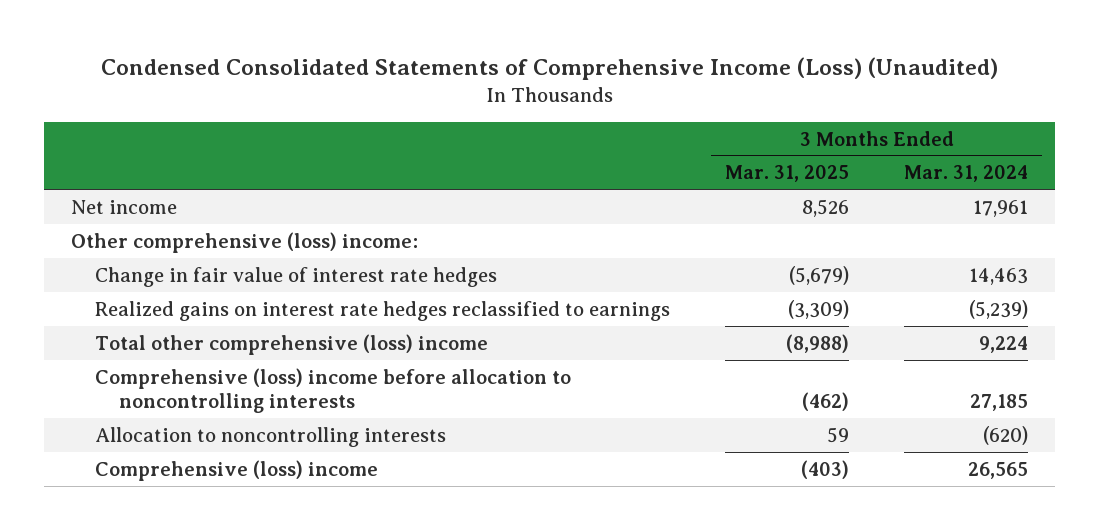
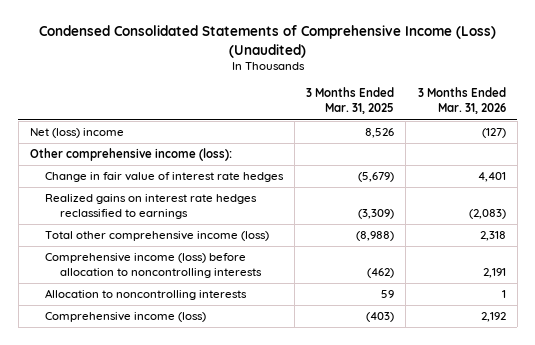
[903,165,1028,183] Mar. 31, 2024 -> none
none -> [417,87,506,115] 3 Months Ended Mar. 31, 2026
[71,199,178,214] Net income -> [29,128,124,139] Net (loss) income
[71,231,419,253] Other comprehensive (loss) income: -> [29,148,232,162] Other comprehensive income (loss):
[95,333,489,355] Total other comprehensive (loss) income -> [44,231,269,242] Total other comprehensive income (loss)
[95,367,572,414] Comprehensive (loss) income before allocation to noncontrolling interests -> [44,253,262,279] Comprehensive income (loss) before allocation to noncontrolling interests
[95,459,379,481] Comprehensive (loss) income -> [44,312,206,323] Comprehensive income (loss)

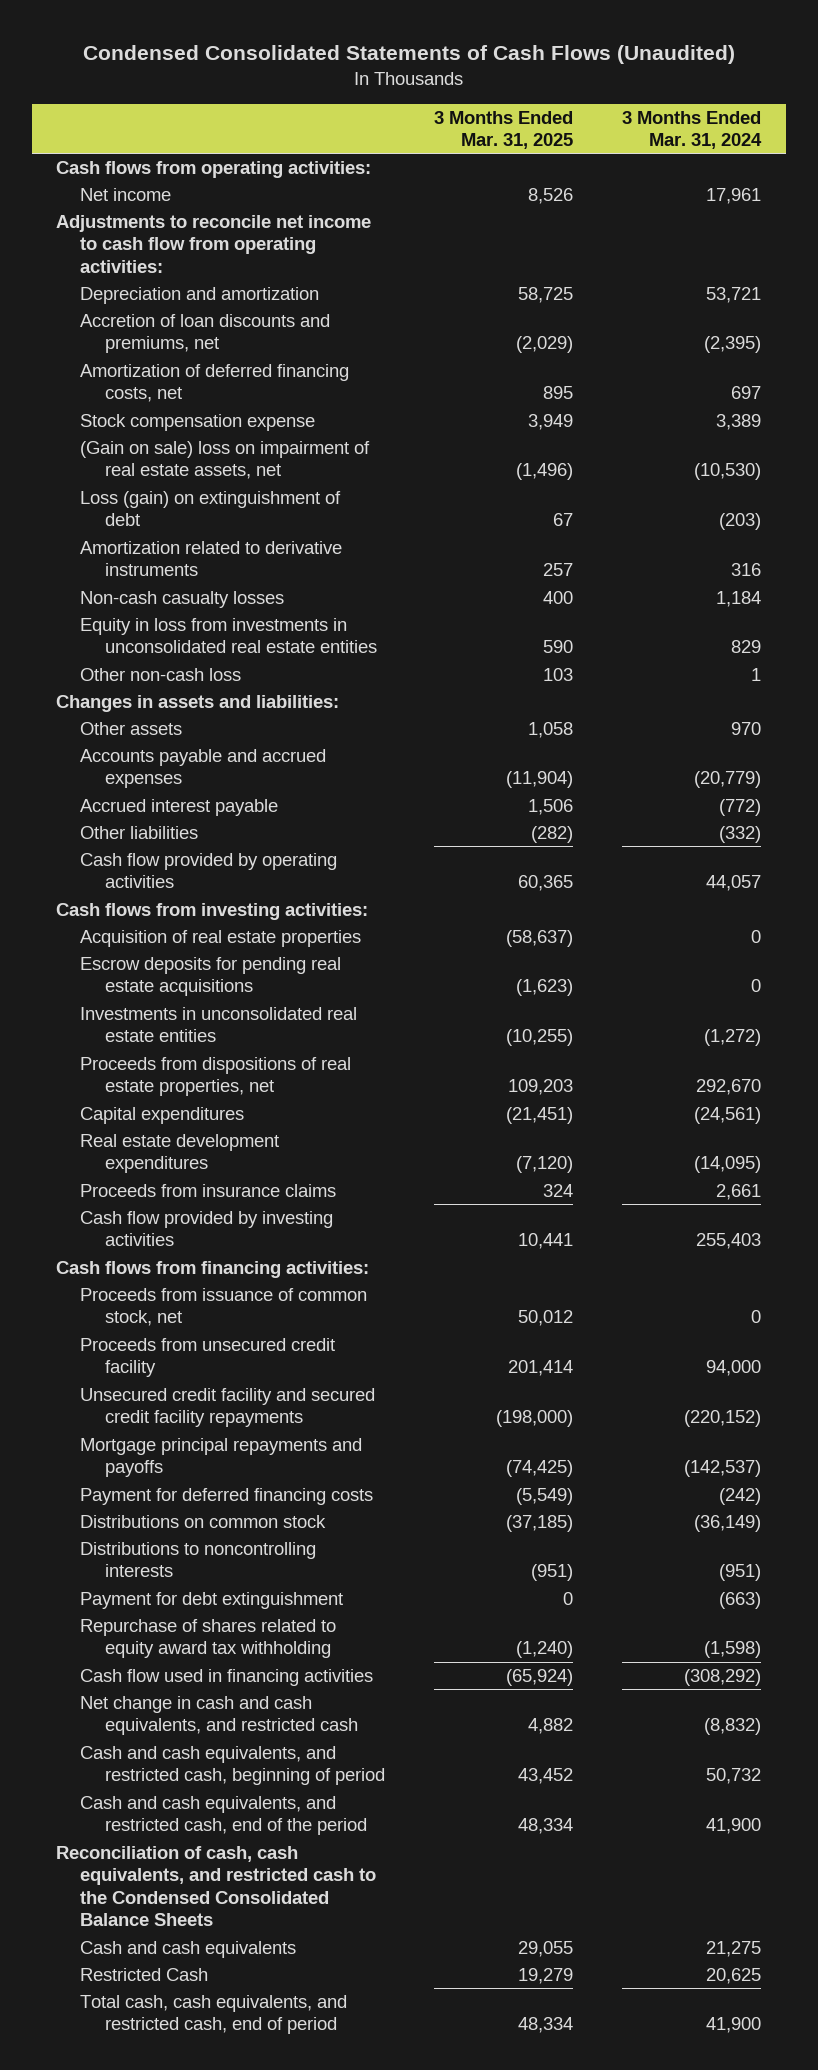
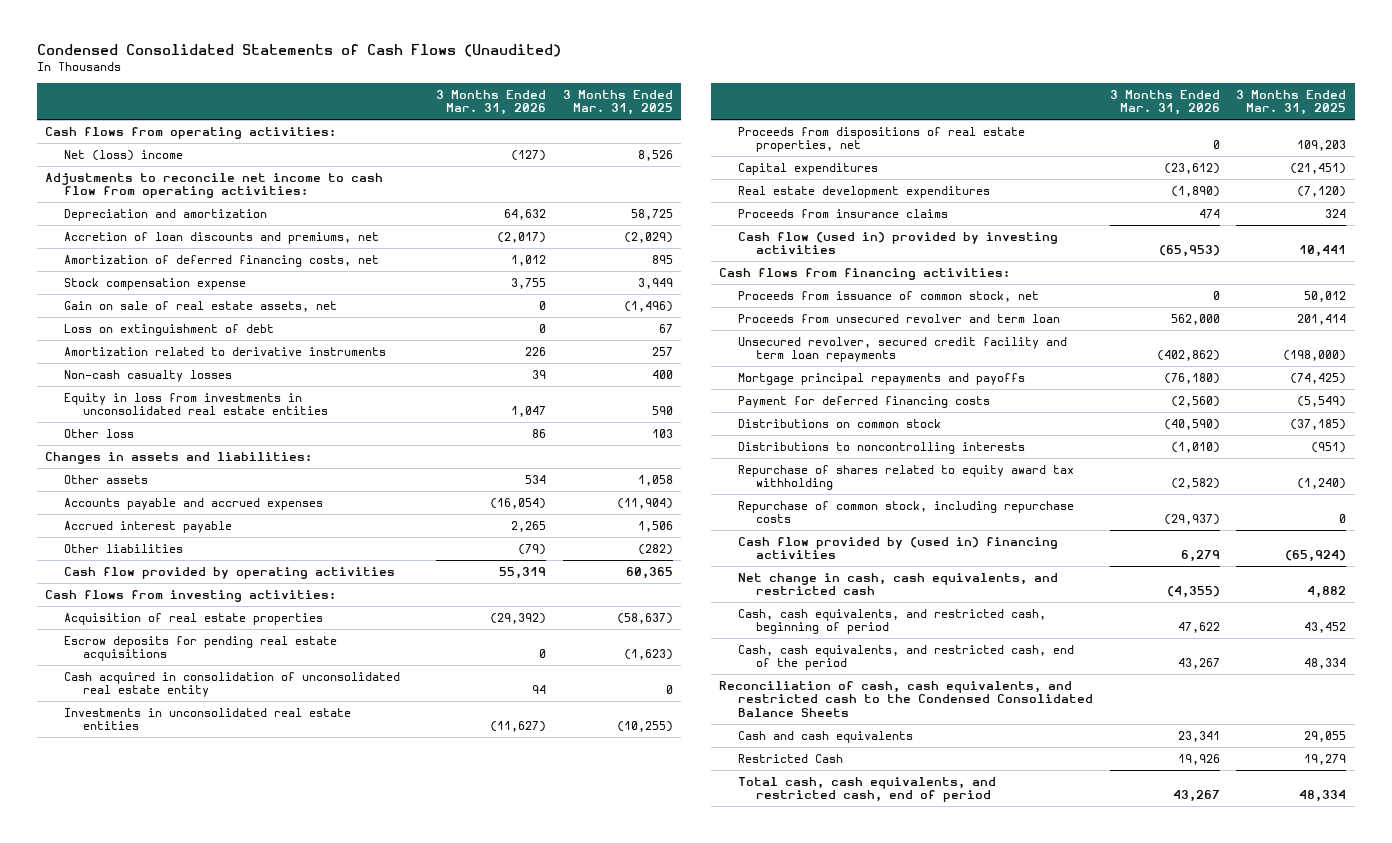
[622,110,763,149] 3 Months Ended Mar. 31, 2024 -> none
none -> [435,89,546,116] 3 Months Ended Mar. 31, 2026
[80,188,172,202] Net income -> [64,149,184,161] Net (loss) income
[80,441,371,480] (Gain on sale) loss on impairment of real estate assets, net -> [64,300,338,312] Gain on sale of real estate assets, net
[80,491,342,527] Loss (gain) on extinguishment of debt -> [64,323,275,336] Loss on extinguishment of debt
[80,668,242,682] Other non-cash loss -> [64,428,135,438] Other loss
none -> [64,671,401,698] Cash acquired in consolidation of unconsolidated real estate entity
[80,1211,334,1247] Cash flow provided by investing activities -> [737,231,1058,255] Cash flow (used in) provided by investing activities
[80,1338,336,1378] Proceeds from unsecured credit facility -> [737,313,1060,323] Proceeds from unsecured revolver and term loan
[80,1388,376,1428] Unsecured credit facility and secured credit facility repayments -> [737,336,1067,363] Unsecured revolver, secured credit facility and term loan repayments
[80,1592,344,1610] Payment for debt extinguishment -> none
none -> [737,500,1074,524] Repurchase of common stock, including repurchase costs
[80,1669,374,1687] Cash flow used in financing activities -> [737,536,1058,560] Cash flow provided by (used in) financing activities
[80,1696,358,1736] Net change in cash and cash equivalents, and restricted cash -> [737,572,1058,596] Net change in cash, cash equivalents, and restricted cash
[80,1746,385,1786] Cash and cash equivalents, and restricted cash, beginning of period -> [737,608,1046,635] Cash, cash equivalents, and restricted cash, beginning of period
[80,1796,367,1836] Cash and cash equivalents, and restricted cash, end of the period -> [737,644,1074,671] Cash, cash equivalents, and restricted cash, end of the period

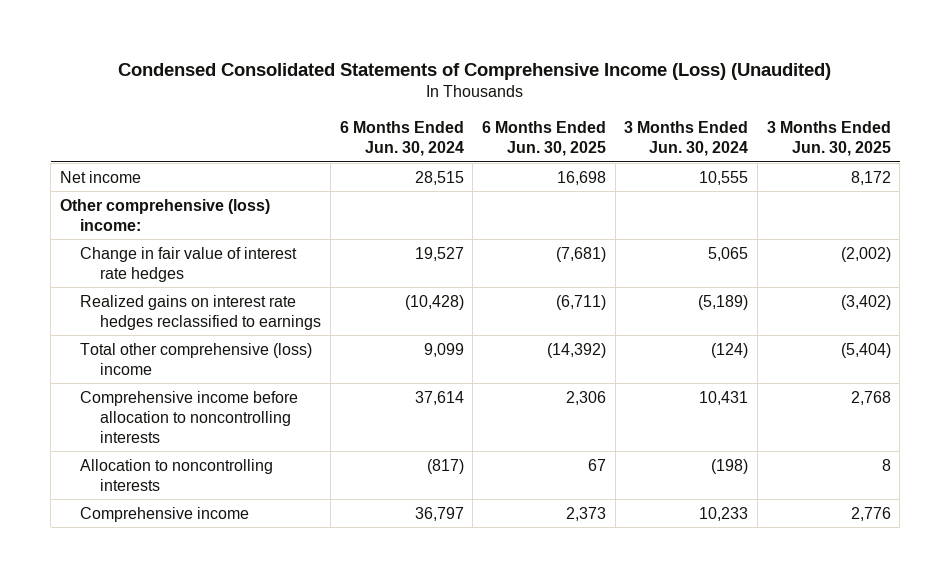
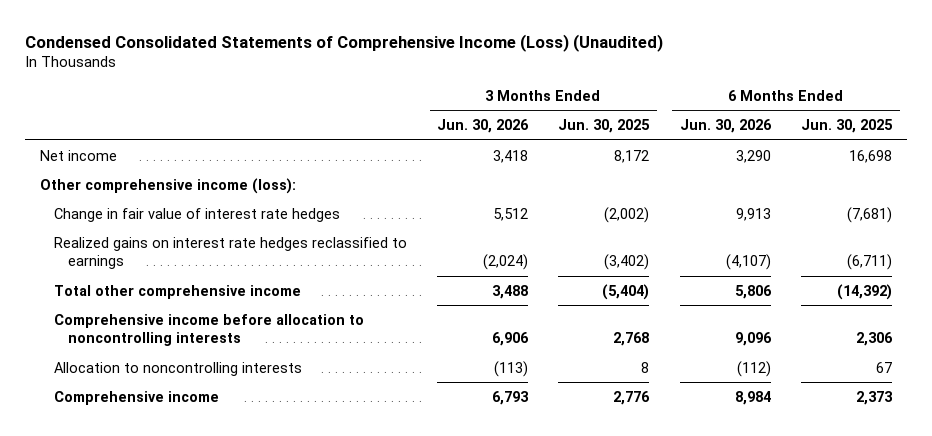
[339,121,464,157] 6 Months Ended Jun. 30, 2024 -> none
[624,121,749,157] 3 Months Ended Jun. 30, 2024 -> none
none -> [437,119,530,134] Jun. 30, 2026
none -> [679,119,772,134] Jun. 30, 2026
[59,198,270,231] Other comprehensive (loss) income: -> [40,177,297,194] Other comprehensive income (loss):
[80,342,313,375] Total other comprehensive (loss) income -> [53,284,301,299] Total other comprehensive income

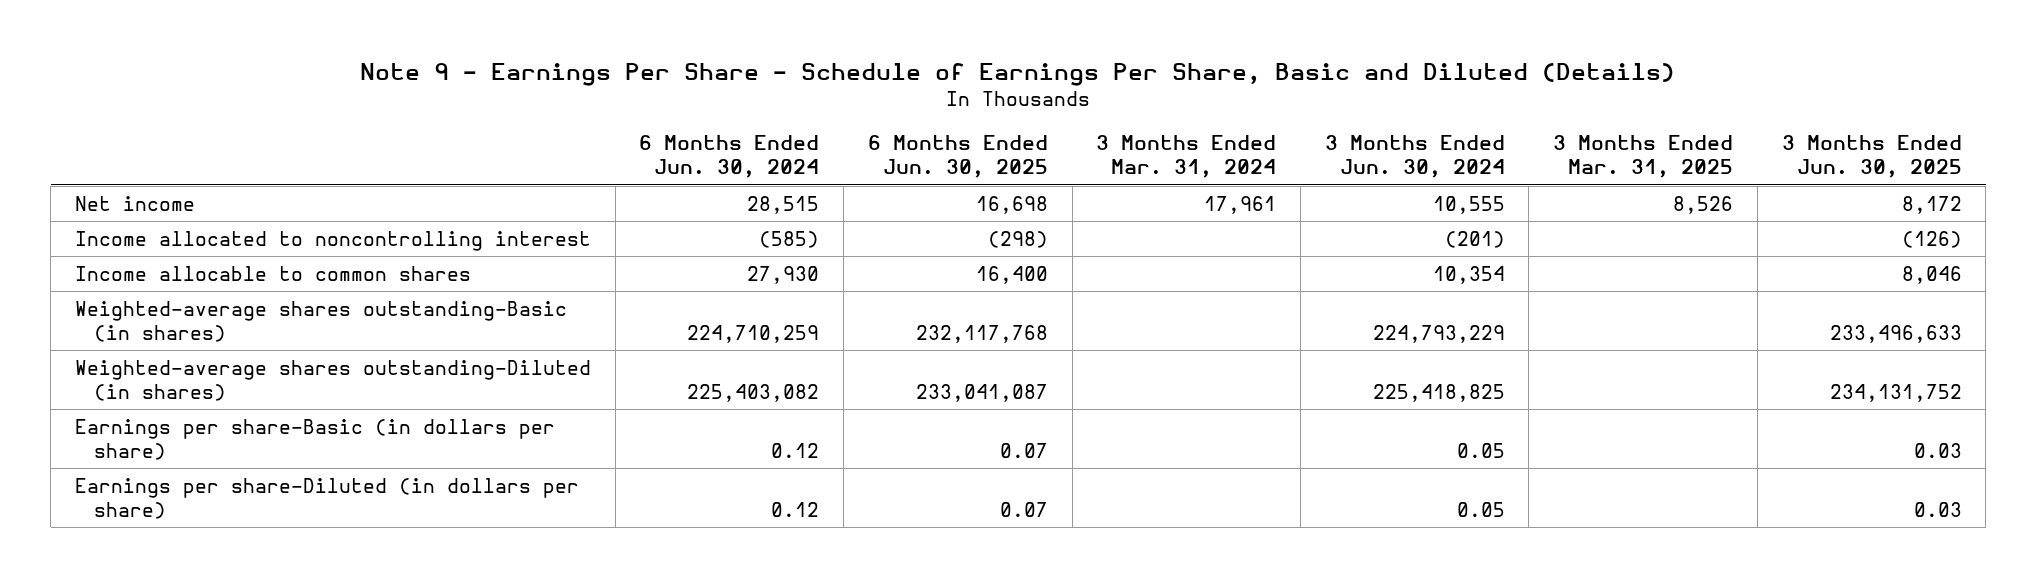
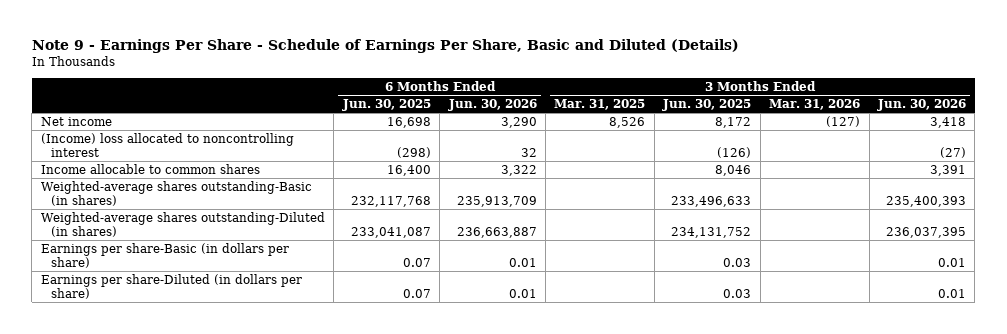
[639,134,820,179] 6 Months Ended Jun. 30, 2024 -> none
[1096,134,1277,179] 3 Months Ended Mar. 31, 2024 -> none
[1324,134,1505,179] 3 Months Ended Jun. 30, 2024 -> none
none -> [447,99,537,112] Jun. 30, 2026
none -> [769,99,861,111] Mar. 31, 2026
none -> [877,99,967,112] Jun. 30, 2026
[75,230,592,251] Income allocated to noncontrolling interest -> [40,132,294,157] (Income) loss allocated to noncontrolling interest

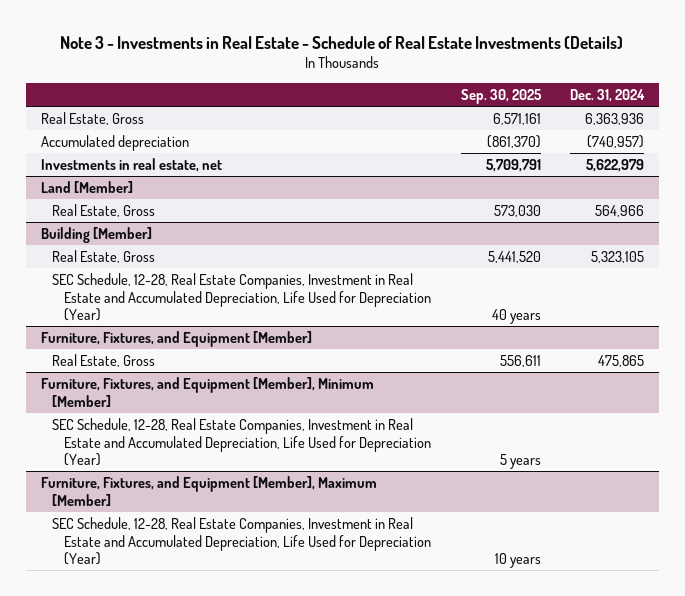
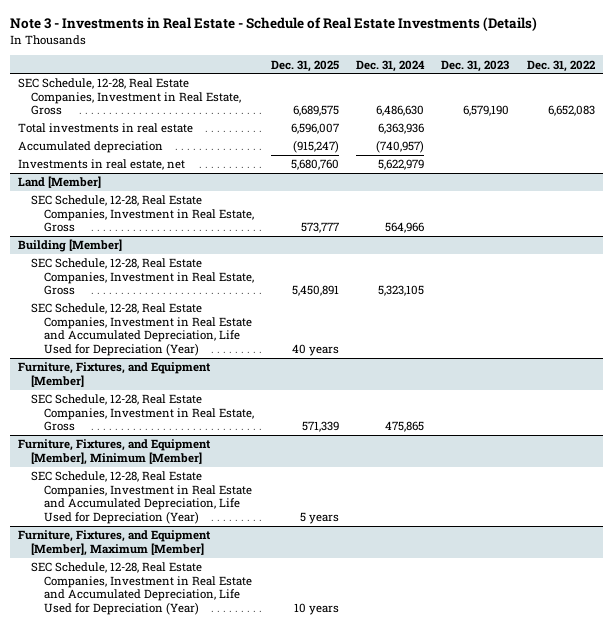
[460,88,542,104] Sep. 30, 2025 -> none
none -> [271,59,340,72] Dec. 31, 2025
none -> [441,59,510,72] Dec. 31, 2023
none -> [526,59,595,72] Dec. 31, 2022
[40,111,144,125] Real Estate, Gross -> [18,78,242,116] SEC Schedule, 12-28, Real Estate Companies, Investment in Real Estate, Gross
[584,112,644,125] 6,363,936 -> [376,105,425,117] 6,486,630
none -> [18,123,194,134] Total investments in real estate
[52,203,156,217] Real Estate, Gross -> [31,195,254,233] SEC Schedule, 12-28, Real Estate Companies, Investment in Real Estate, Gross
[52,249,156,263] Real Estate, Gross -> [31,258,254,296] SEC Schedule, 12-28, Real Estate Companies, Investment in Real Estate, Gross
[52,353,156,367] Real Estate, Gross -> [31,394,254,432] SEC Schedule, 12-28, Real Estate Companies, Investment in Real Estate, Gross

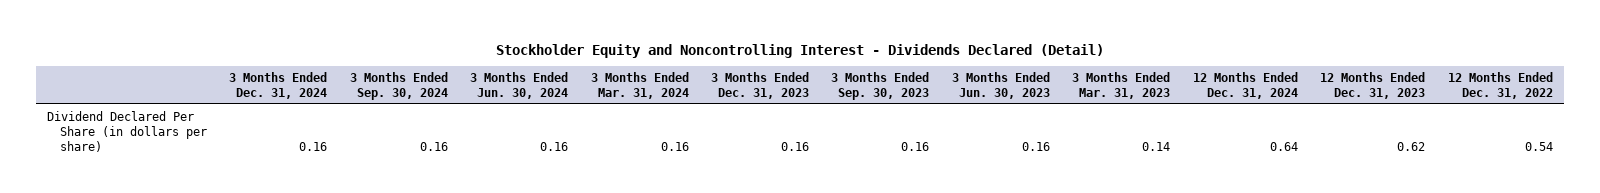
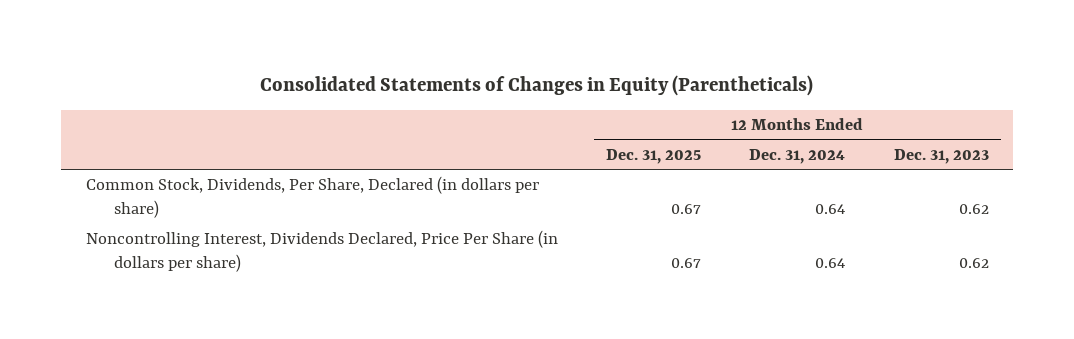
[496,43,1105,58] Stockholder Equity and Noncontrolling Interest - Dividends Declared (Detail) -> [260,75,814,97] Consolidated Statements of Changes in Equity (Parentheticals)
[229,72,328,100] 3 Months Ended Dec. 31, 2024 -> none
[349,72,448,101] 3 Months Ended Sep. 30, 2024 -> none
[470,72,569,100] 3 Months Ended Jun. 30, 2024 -> none
[590,72,689,100] 3 Months Ended Mar. 31, 2024 -> none
[710,72,809,100] 3 Months Ended Dec. 31, 2023 -> none
[831,72,930,101] 3 Months Ended Sep. 30, 2023 -> none
[951,72,1050,100] 3 Months Ended Jun. 30, 2023 -> none
[1072,72,1171,100] 3 Months Ended Mar. 31, 2023 -> none
[1447,72,1553,100] 12 Months Ended Dec. 31, 2022 -> none
none -> [606,148,702,164] Dec. 31, 2025
[47,110,207,152] Dividend Declared Per Share (in dollars per share) -> [85,176,539,219] Common Stock, Dividends, Per Share, Declared (in dollars per share)
none -> [85,230,558,273] Noncontrolling Interest, Dividends Declared, Price Per Share (in dollars per share)

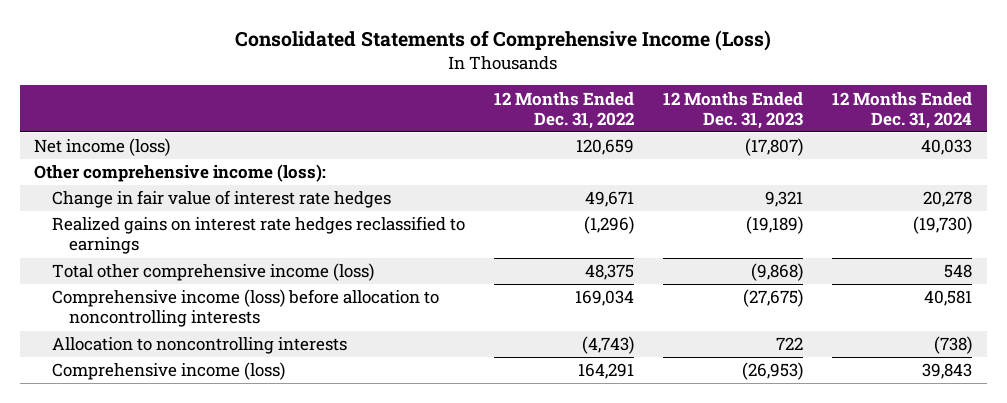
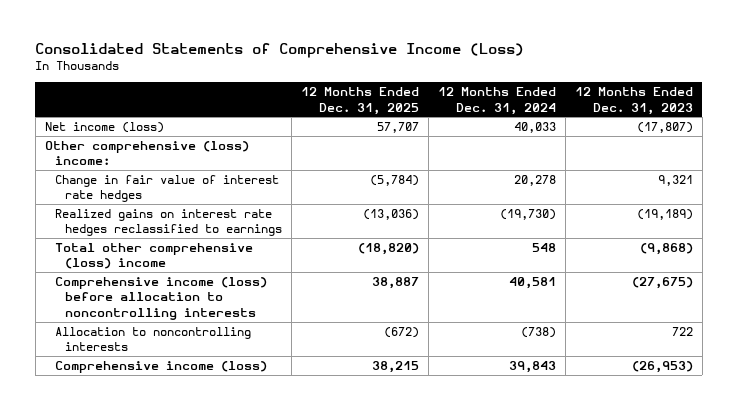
[494,91,635,129] 12 Months Ended Dec. 31, 2022 -> none
none -> [300,87,419,115] 12 Months Ended Dec. 31, 2025
[34,164,327,183] Other comprehensive income (loss): -> [44,140,249,166] Other comprehensive (loss) income:
[51,263,374,282] Total other comprehensive income (loss) -> [54,242,253,270] Total other comprehensive (loss) income

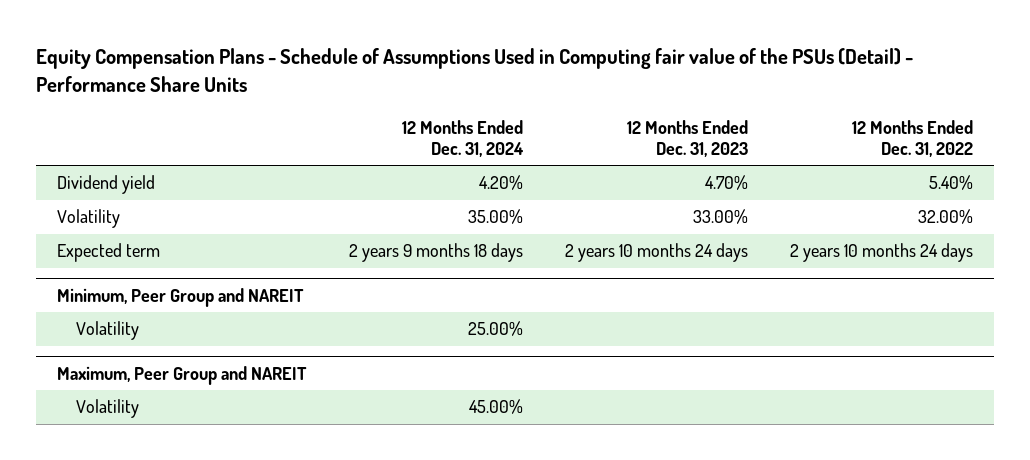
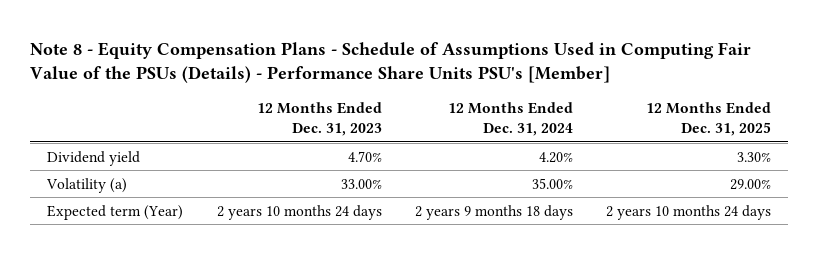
[36,48,914,93] Equity Compensation Plans - Schedule of Assumptions Used in Computing fair value of the PSUs (Detail) - Performance Share Units -> [30,41,752,83] Note 8 - Equity Compensation Plans - Schedule of Assumptions Used in Computing Fair Value of the PSUs (Details) - Performance Share Units PSU's [Member]
[852,119,974,158] 12 Months Ended Dec. 31, 2022 -> none
none -> [646,102,772,137] 12 Months Ended Dec. 31, 2025
[57,288,305,308] Minimum, Peer Group and NAREIT -> none
[75,321,139,341] Volatility -> none
[57,366,308,386] Maximum, Peer Group and NAREIT -> none
[75,399,139,419] Volatility -> none
[57,209,121,229] Volatility -> [46,177,128,193] Volatility (a)
[57,243,161,263] Expected term -> [47,204,184,220] Expected term (Year)

